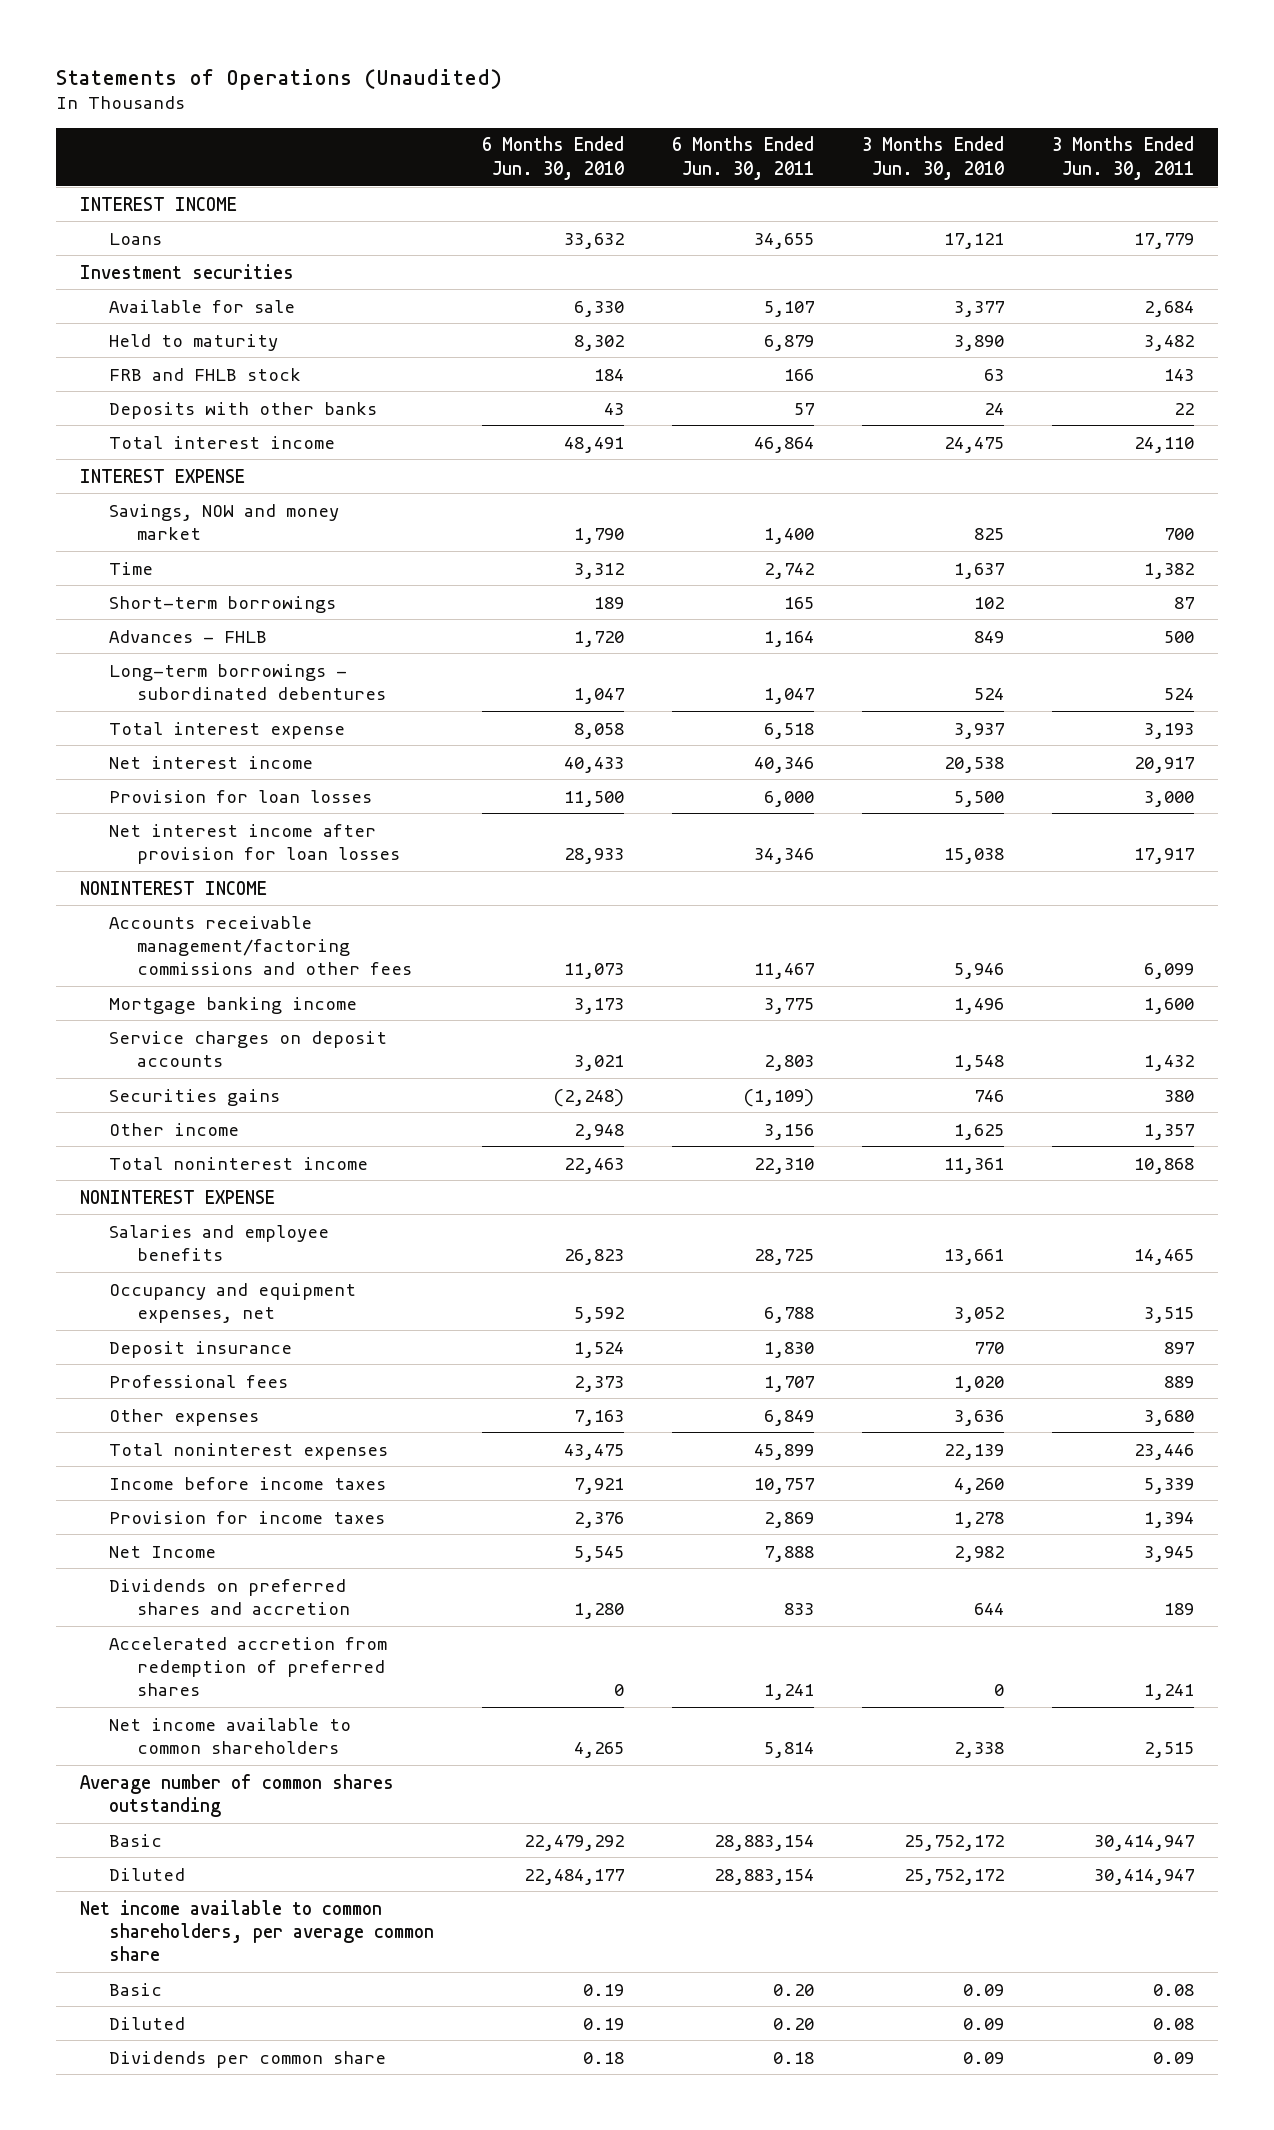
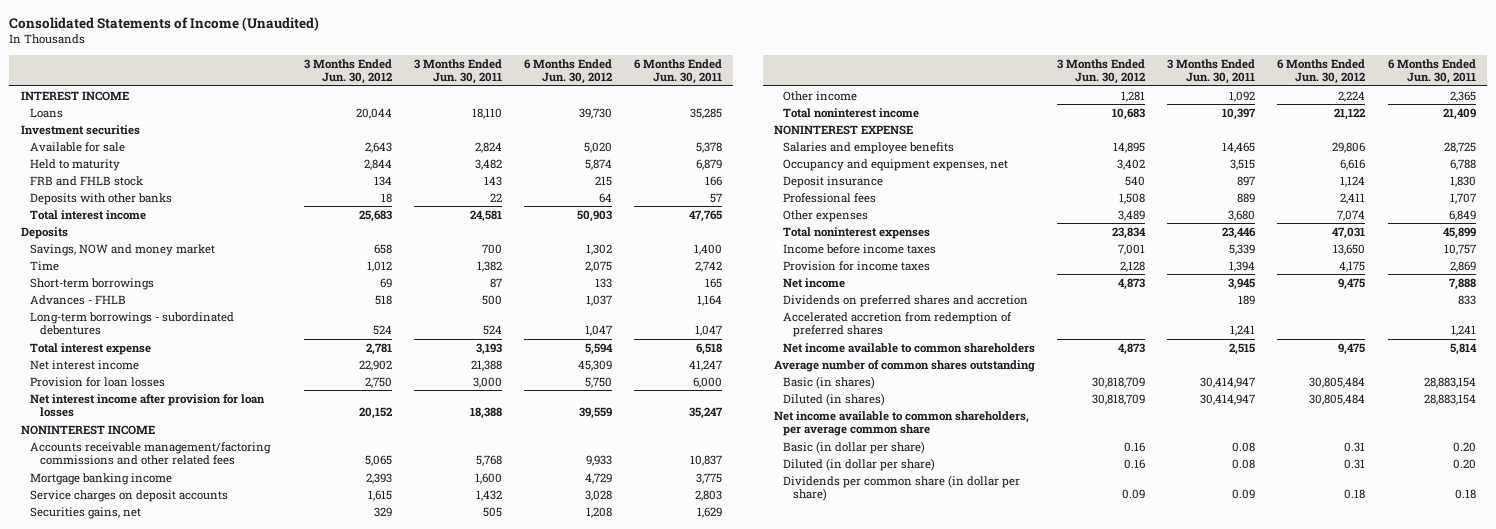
[56,68,503,90] Statements of Operations (Unaudited) -> [9,16,320,31] Consolidated Statements of Income (Unaudited)
[481,136,624,180] 6 Months Ended Jun. 30, 2010 -> none
[862,136,1005,180] 3 Months Ended Jun. 30, 2010 -> none
none -> [304,58,393,85] 3 Months Ended Jun. 30, 2012
none -> [524,58,613,85] 6 Months Ended Jun. 30, 2012
[753,232,814,249] 34,655 -> [690,107,723,119] 35,285
[1134,232,1195,249] 17,779 -> [472,107,503,119] 18,110
[763,300,814,317] 5,107 -> [696,141,723,153] 5,378
[1144,300,1195,317] 2,684 -> [475,141,503,153] 2,824
[80,468,246,483] INTEREST EXPENSE -> none
[753,436,814,453] 46,864 -> [689,209,723,222] 47,765
[1134,436,1195,453] 24,110 -> [470,209,503,222] 24,581
none -> [20,226,68,239] Deposits
[753,756,814,773] 40,346 -> [689,359,723,371] 41,247
[1134,756,1195,773] 20,917 -> [471,359,503,371] 21,388
[753,847,814,864] 34,346 -> [689,407,724,420] 35,247
[1134,847,1195,864] 17,917 -> [470,407,503,420] 18,388
[108,915,412,976] Accounts receivable management/factoring commissions and other fees -> [30,441,272,466] Accounts receivable management/factoring commissions and other related fees
[753,963,814,980] 11,467 -> [690,455,723,467] 10,837
[1144,963,1195,980] 6,099 -> [476,455,503,467] 5,768
[108,1088,280,1106] Securities gains -> [30,506,142,519] Securities gains, net
[742,1088,814,1107] (1,109) -> [697,506,723,518] 1,629
[1164,1089,1195,1102] 380 -> [483,506,503,517] 505
[763,1123,814,1140] 3,156 -> [1449,90,1476,102] 2,365
[1144,1123,1195,1140] 1,357 -> [1229,90,1256,102] 1,092
[753,1157,814,1174] 22,310 -> [1442,107,1476,120] 21,409
[1134,1157,1195,1174] 10,868 -> [1222,107,1257,120] 10,397
[108,1545,216,1558] Net Income -> [783,277,846,288] Net income
[108,1833,162,1847] Basic -> [783,375,876,389] Basic (in shares)
[108,1867,185,1881] Diluted -> [783,392,886,406] Diluted (in shares)
[108,1982,162,1996] Basic -> [783,440,926,454] Basic (in dollar per share)
[108,2016,185,2030] Diluted -> [783,457,936,471] Diluted (in dollar per share)
[108,2050,386,2068] Dividends per common share -> [783,474,1021,502] Dividends per common share (in dollar per share)

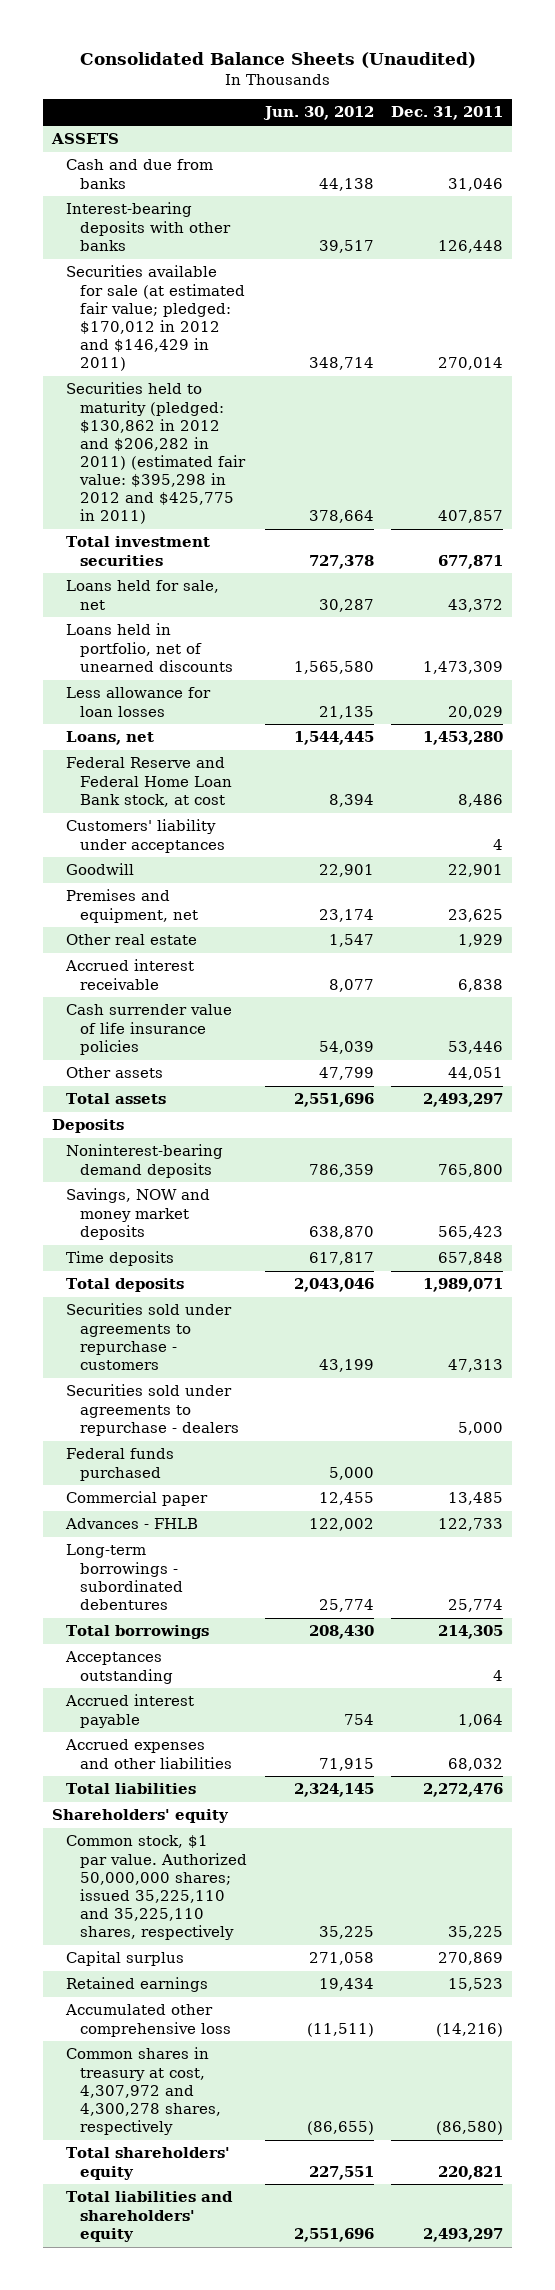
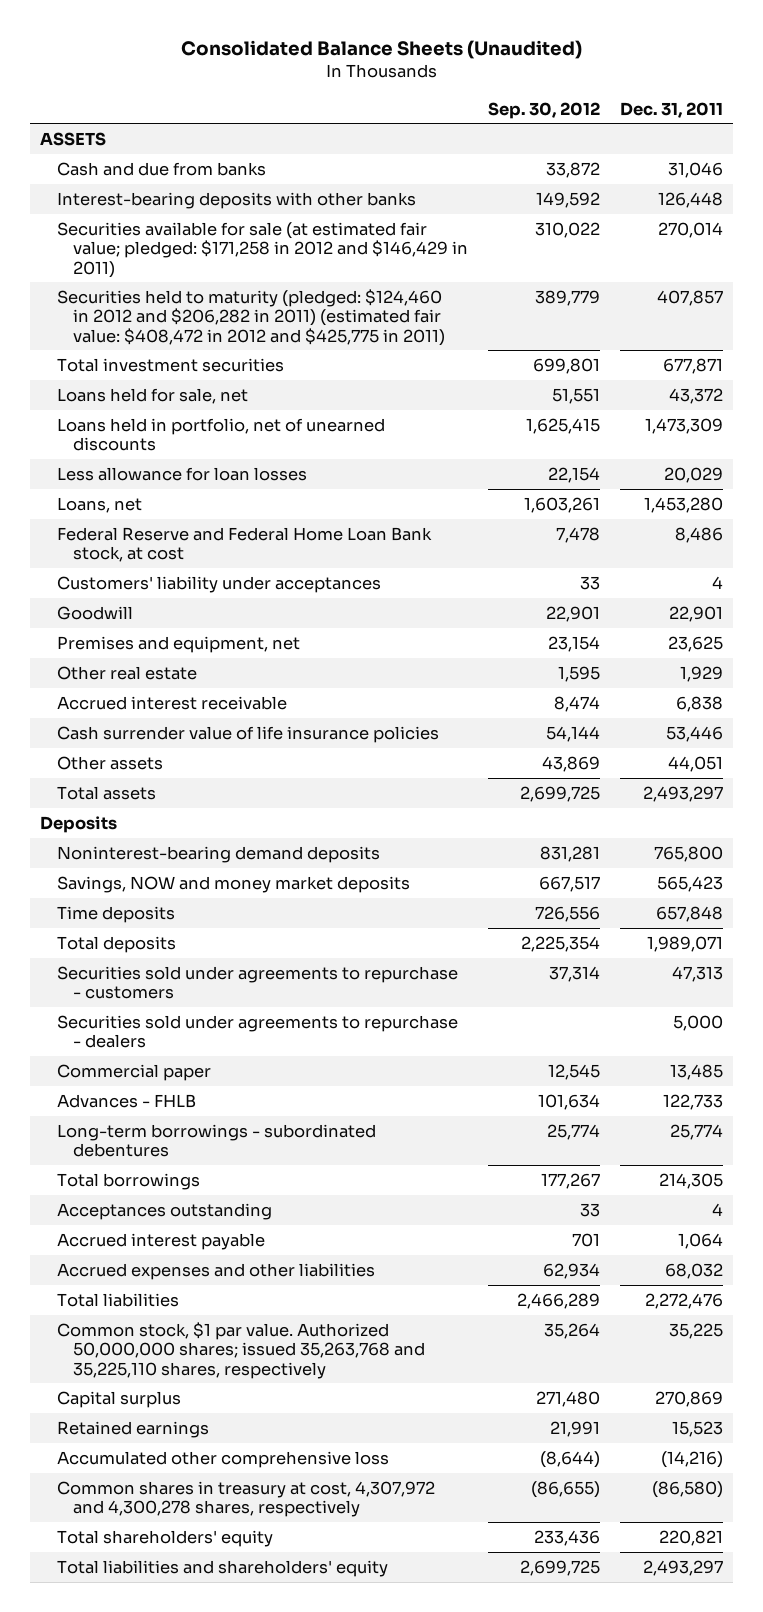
[262,106,374,121] Jun. 30, 2012 -> none
none -> [488,101,601,119] Sep. 30, 2012
[65,265,245,371] Securities available for sale (at estimated fair value; pledged: $170,012 in 2012 and $146,429 in 2011) -> [56,221,468,278] Securities available for sale (at estimated fair value; pledged: $171,258 in 2012 and $146,429 in 2011)
[65,382,246,524] Securities held to maturity (pledged: $130,862 in 2012 and $206,282 in 2011) (estimated fair value: $395,298 in 2012 and $425,775 in 2011) -> [56,288,445,346] Securities held to maturity (pledged: $124,460 in 2012 and $206,282 in 2011) (estimated fair value: $408,472 in 2012 and $425,775 in 2011)
[65,1448,174,1481] Federal funds purchased -> none
[52,1809,230,1824] Shareholders' equity -> none
[65,1835,247,1940] Common stock, $1 par value. Authorized 50,000,000 shares; issued 35,225,110 and 35,225,110 shares, respectively -> [56,1321,425,1379] Common stock, $1 par value. Authorized 50,000,000 shares; issued 35,263,768 and 35,225,110 shares, respectively

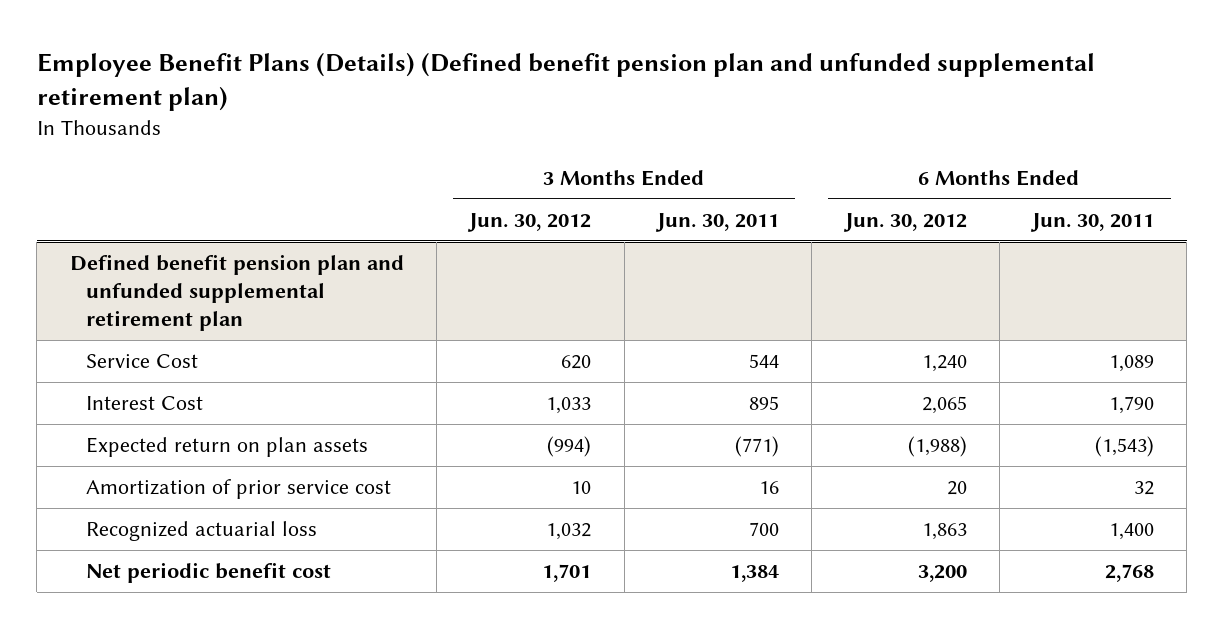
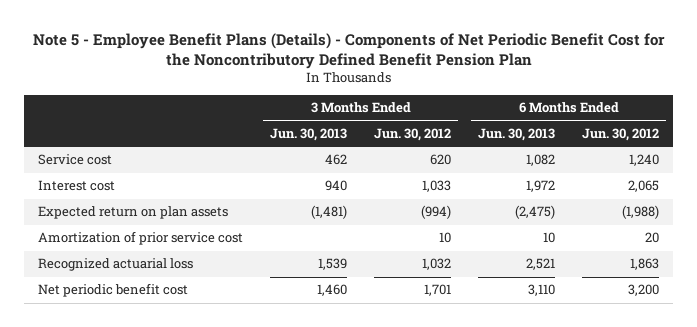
[36,52,1095,112] Employee Benefit Plans (Details) (Defined benefit pension plan and unfunded supplemental retirement plan) -> [32,32,665,69] Note 5 - Employee Benefit Plans (Details) - Components of Net Periodic Benefit Cost for the Noncontributory Defined Benefit Pension Plan
[654,212,779,232] Jun. 30, 2011 -> none
[1030,212,1155,232] Jun. 30, 2011 -> none
none -> [270,127,348,141] Jun. 30, 2013
none -> [478,127,556,141] Jun. 30, 2013
[69,254,404,331] Defined benefit pension plan and unfunded supplemental retirement plan -> none
[85,354,198,369] Service Cost -> [37,154,112,166] Service cost
[85,396,203,411] Interest Cost -> [37,180,115,192] Interest cost

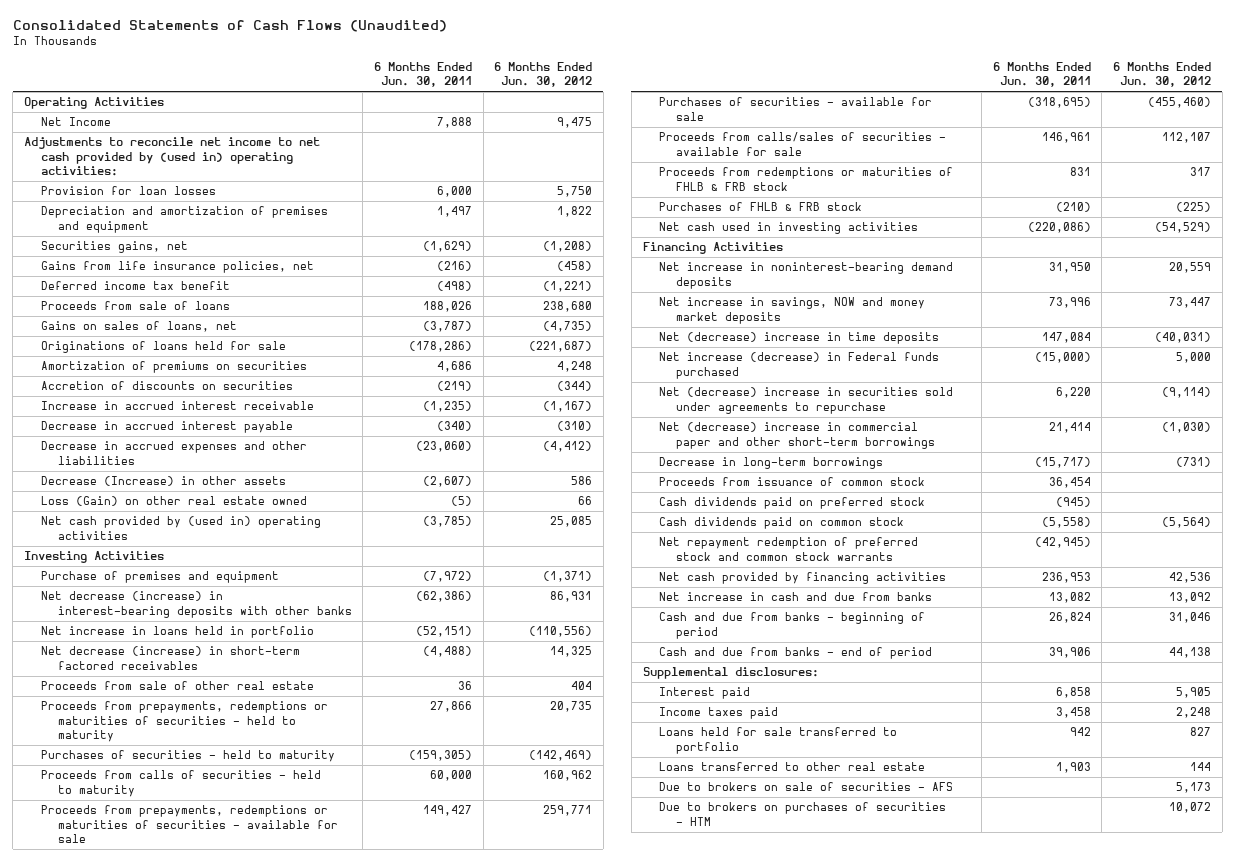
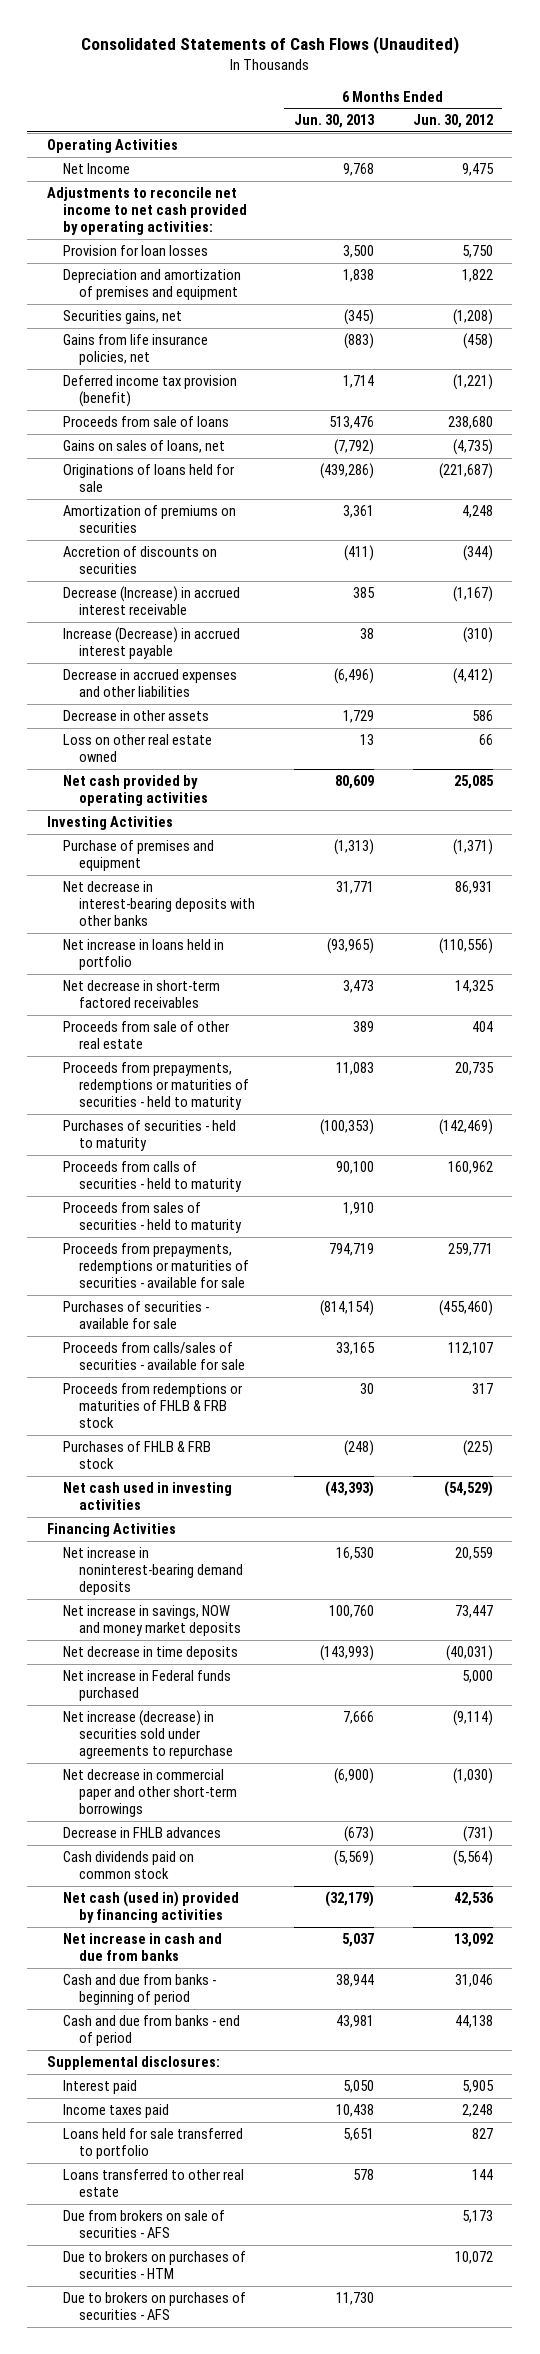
[373,61,472,88] 6 Months Ended Jun. 30, 2011 -> none
none -> [293,114,375,129] Jun. 30, 2013
[23,137,320,177] Adjustments to reconcile net income to net cash provided by (used in) operating activities: -> [46,186,247,236] Adjustments to reconcile net income to net cash provided by operating activities:
[40,281,230,291] Deferred income tax benefit -> [62,374,237,408] Deferred income tax provision (benefit)
[40,401,314,411] Increase in accrued interest receivable -> [62,585,240,616] Decrease (Increase) in accrued interest receivable
[40,421,293,434] Decrease in accrued interest payable -> [62,626,240,660] Increase (Decrease) in accrued interest payable
[40,476,286,487] Decrease (Increase) in other assets -> [62,709,209,721] Decrease in other assets
[40,496,307,507] Loss (Gain) on other real estate owned -> [62,733,212,763] Loss on other real estate owned
[40,516,321,540] Net cash provided by (used in) operating activities -> [62,774,208,807] Net cash provided by operating activities
[40,591,352,618] Net decrease (increase) in interest-bearing deposits with other banks -> [62,880,255,927] Net decrease in interest-bearing deposits with other banks
[40,646,300,670] Net decrease (increase) in short-term factored receivables -> [62,979,220,1009] Net decrease in short-term factored receivables
none -> [62,1201,242,1234] Proceeds from sales of securities - held to maturity
[659,477,926,487] Proceeds from issuance of common stock -> none
[659,497,926,510] Cash dividends paid on preferred stock -> none
[659,332,940,345] Net (decrease) increase in time deposits -> [62,1645,238,1660] Net decrease in time deposits
[659,352,940,379] Net increase (decrease) in Federal funds purchased -> [62,1669,231,1702] Net increase in Federal funds purchased
[659,387,954,414] Net (decrease) increase in securities sold under agreements to repurchase -> [62,1709,233,1760] Net increase (decrease) in securities sold under agreements to repurchase
[659,422,936,449] Net (decrease) increase in commercial paper and other short-term borrowings -> [62,1768,237,1818] Net decrease in commercial paper and other short-term borrowings
[659,457,884,470] Decrease in long-term borrowings -> [62,1826,221,1838] Decrease in FHLB advances
[659,537,919,561] Net repayment redemption of preferred stock and common stock warrants -> none
[659,572,947,585] Net cash provided by financing activities -> [62,1890,239,1924] Net cash (used in) provided by financing activities
[659,782,954,792] Due to brokers on sale of securities - AFS -> [62,2209,225,2239] Due from brokers on sale of securities - AFS
none -> [62,2291,246,2321] Due to brokers on purchases of securities - AFS

